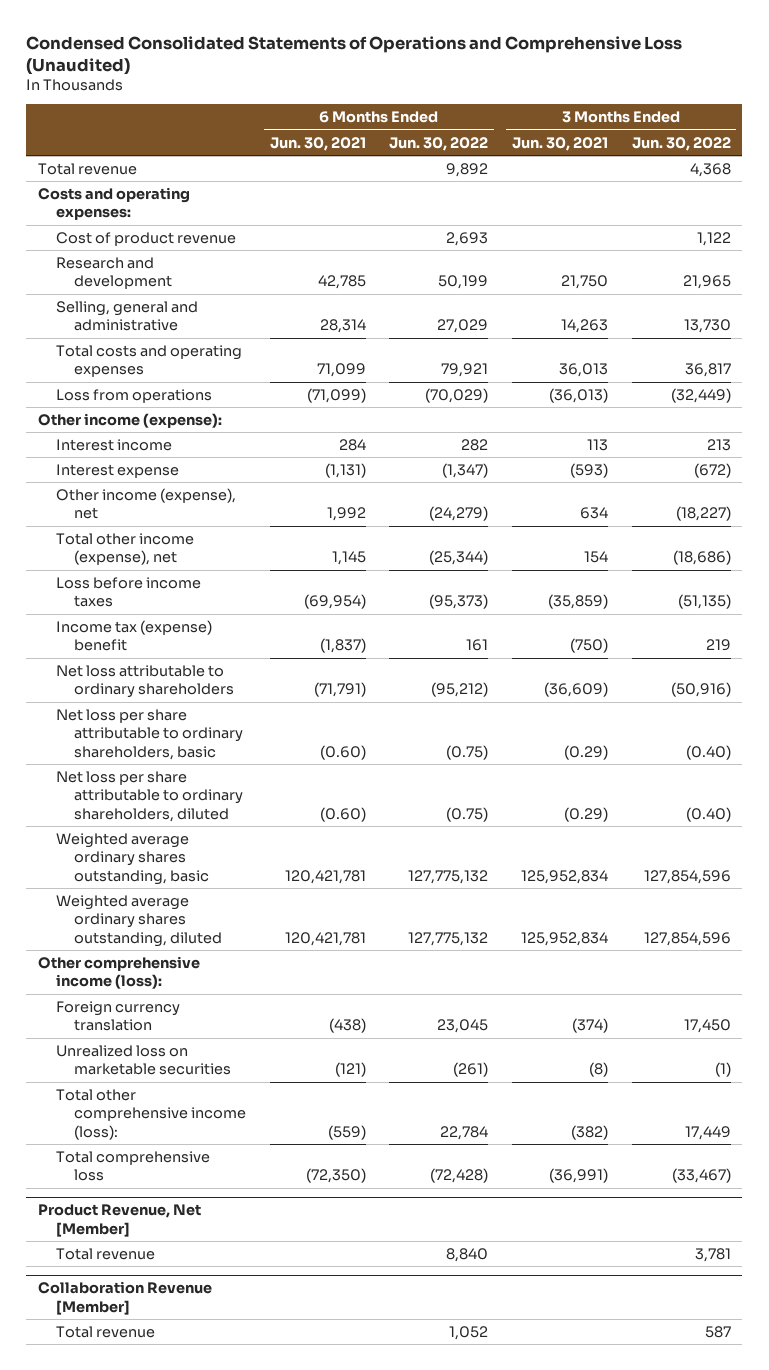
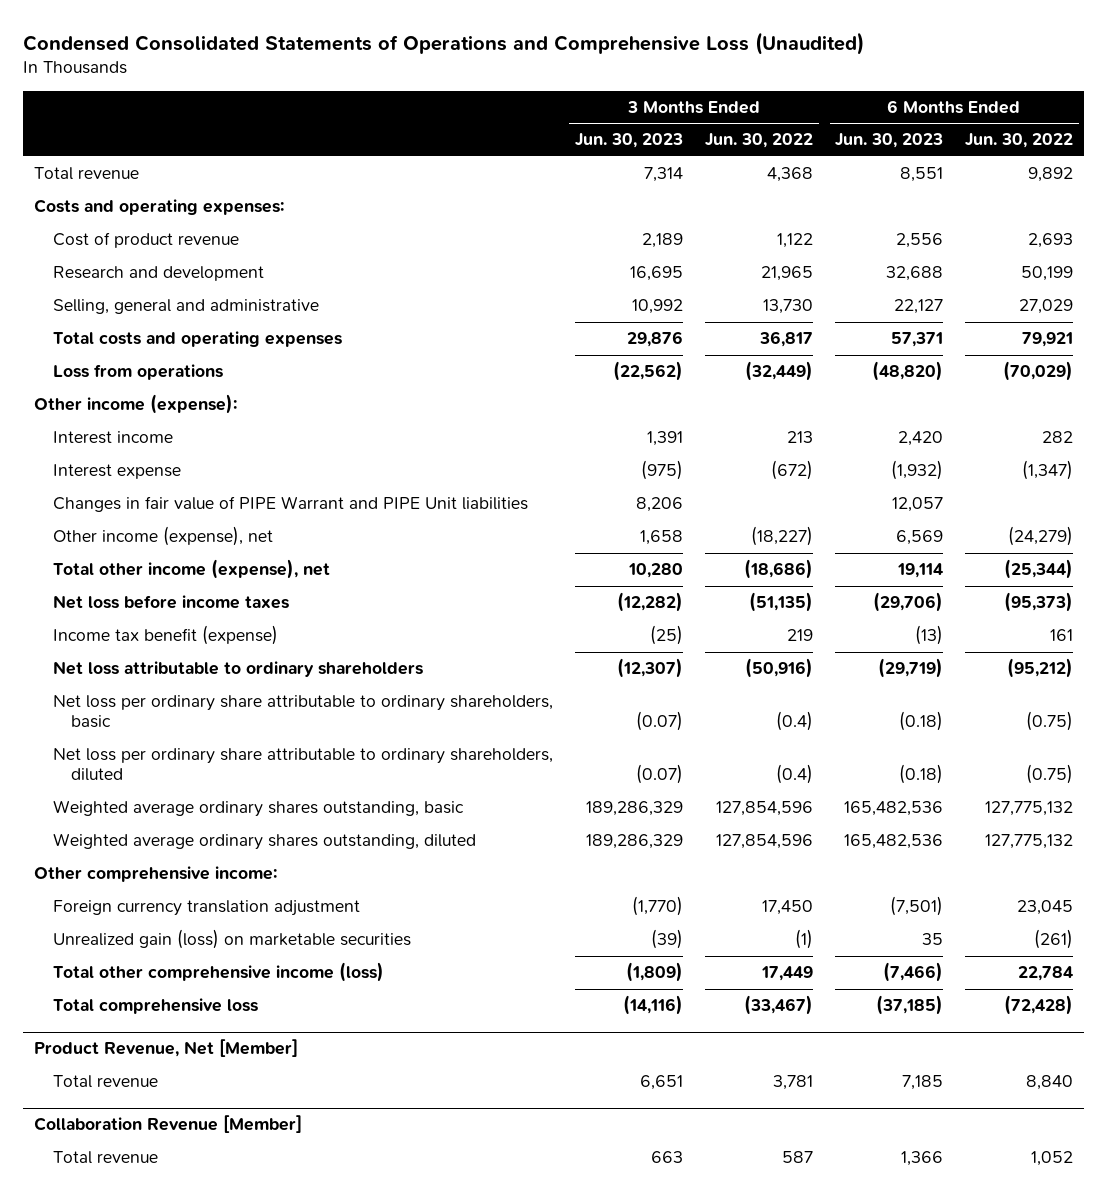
[269,136,366,151] Jun. 30, 2021 -> none
[511,136,608,151] Jun. 30, 2021 -> none
none -> [574,133,683,149] Jun. 30, 2023
none -> [835,133,944,149] Jun. 30, 2023
none -> [52,496,528,513] Changes in fair value of PIPE Warrant and PIPE Unit liabilities
[56,576,202,608] Loss before income taxes -> [52,595,289,610] Net loss before income taxes
[56,619,213,652] Income tax (expense) benefit -> [52,625,278,646] Income tax benefit (expense)
[56,708,244,760] Net loss per share attributable to ordinary shareholders, basic -> [52,695,553,729] Net loss per ordinary share attributable to ordinary shareholders, basic
[685,744,731,760] (0.40) -> [776,711,814,732] (0.4)
[56,770,244,822] Net loss per share attributable to ordinary shareholders, diluted -> [52,748,553,782] Net loss per ordinary share attributable to ordinary shareholders, diluted
[685,806,731,822] (0.40) -> [776,764,814,785] (0.4)
[38,955,201,990] Other comprehensive income (loss): -> [34,866,278,883] Other comprehensive income:
[56,1000,181,1032] Foreign currency translation -> [52,900,360,917] Foreign currency translation adjustment
[56,1044,232,1076] Unrealized loss on marketable securities -> [52,929,411,950] Unrealized gain (loss) on marketable securities
[56,1088,247,1140] Total other comprehensive income (loss): -> [52,962,384,983] Total other comprehensive income (loss)

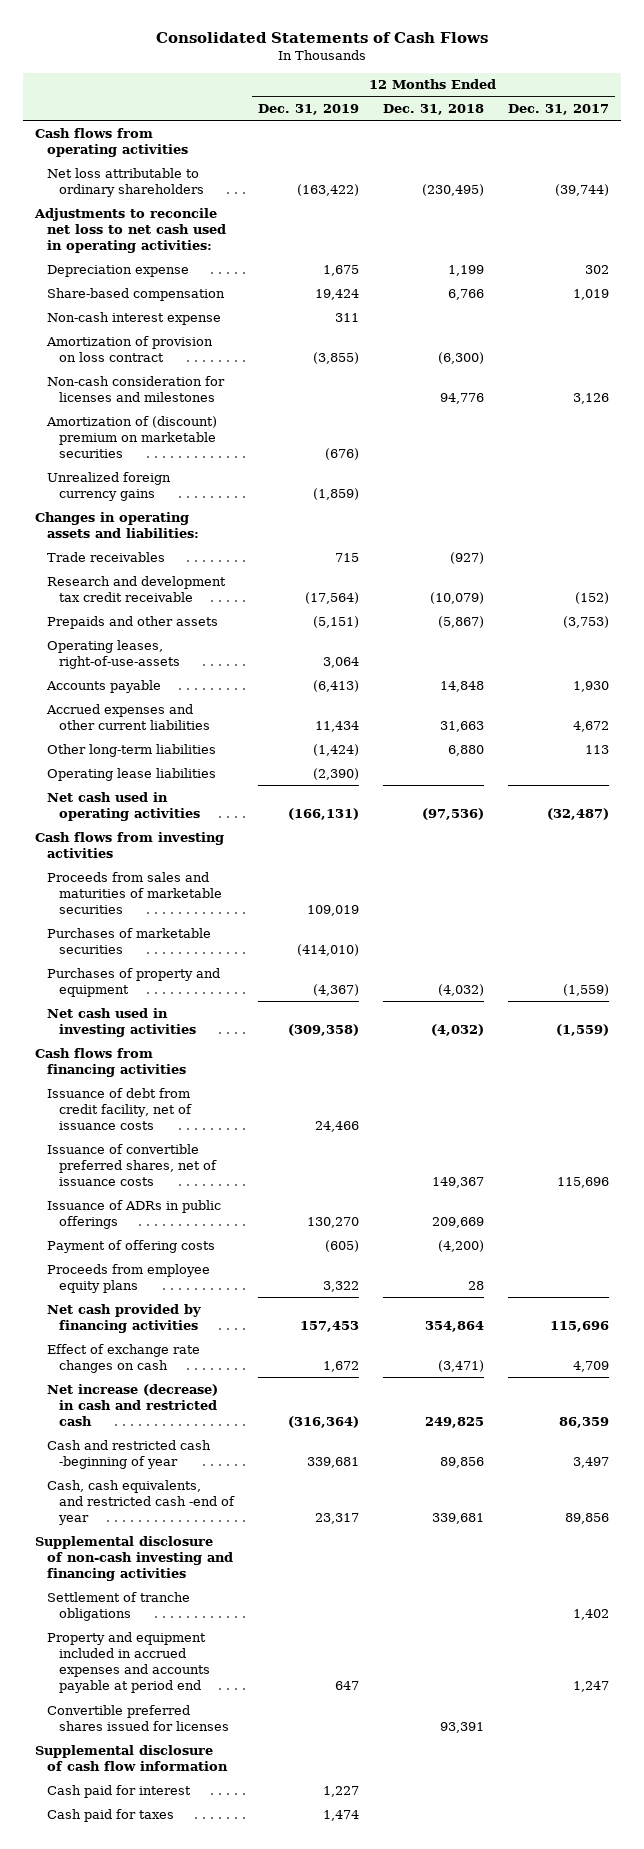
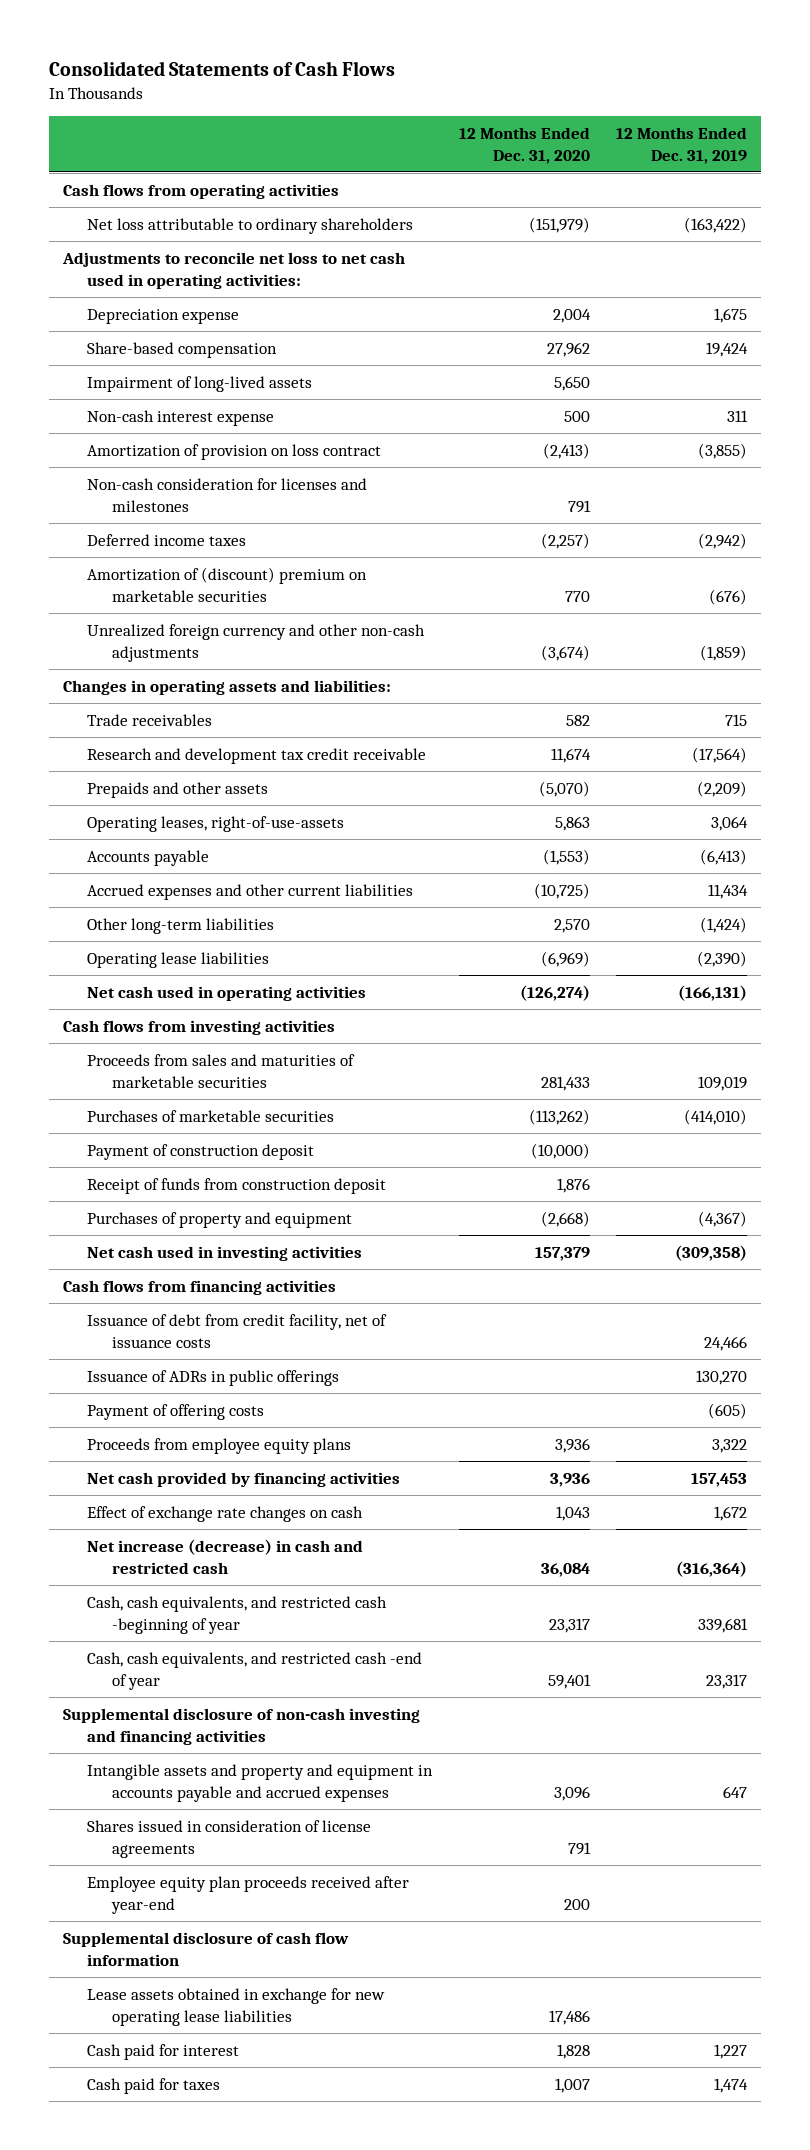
[382,104,484,116] Dec. 31, 2018 -> none
[507,104,609,116] Dec. 31, 2017 -> none
none -> [458,126,590,164] 12 Months Ended Dec. 31, 2020
none -> [87,375,313,392] Impairment of long-lived assets
none -> [87,533,247,546] Deferred income taxes
[47,471,172,501] Unrealized foreign currency gains -> [87,623,426,662] Unrealized foreign currency and other non-cash adjustments
[312,615,359,628] (5,151) -> [697,780,748,797] (2,209)
none -> [87,1143,315,1160] Payment of construction deposit
none -> [87,1177,387,1194] Receipt of funds from construction deposit
[47,1143,217,1187] Issuance of convertible preferred shares, net of issuance costs -> none
[47,1439,212,1469] Cash and restricted cash -beginning of year -> [87,1595,388,1634] Cash, cash equivalents, and restricted cash -beginning of year
[47,1591,191,1621] Settlement of tranche obligations -> none
[47,1704,229,1731] Convertible preferred shares issued for licenses -> none
[47,1631,210,1694] Property and equipment included in accrued expenses and accounts payable at period end -> [87,1763,434,1802] Intangible assets and property and equipment in accounts payable and accrued expenses
none -> [87,1819,372,1858] Shares issued in consideration of license agreements
none -> [87,1875,410,1914] Employee equity plan proceeds received after year-end
none -> [87,1987,386,2026] Lease assets obtained in exchange for new operating lease liabilities

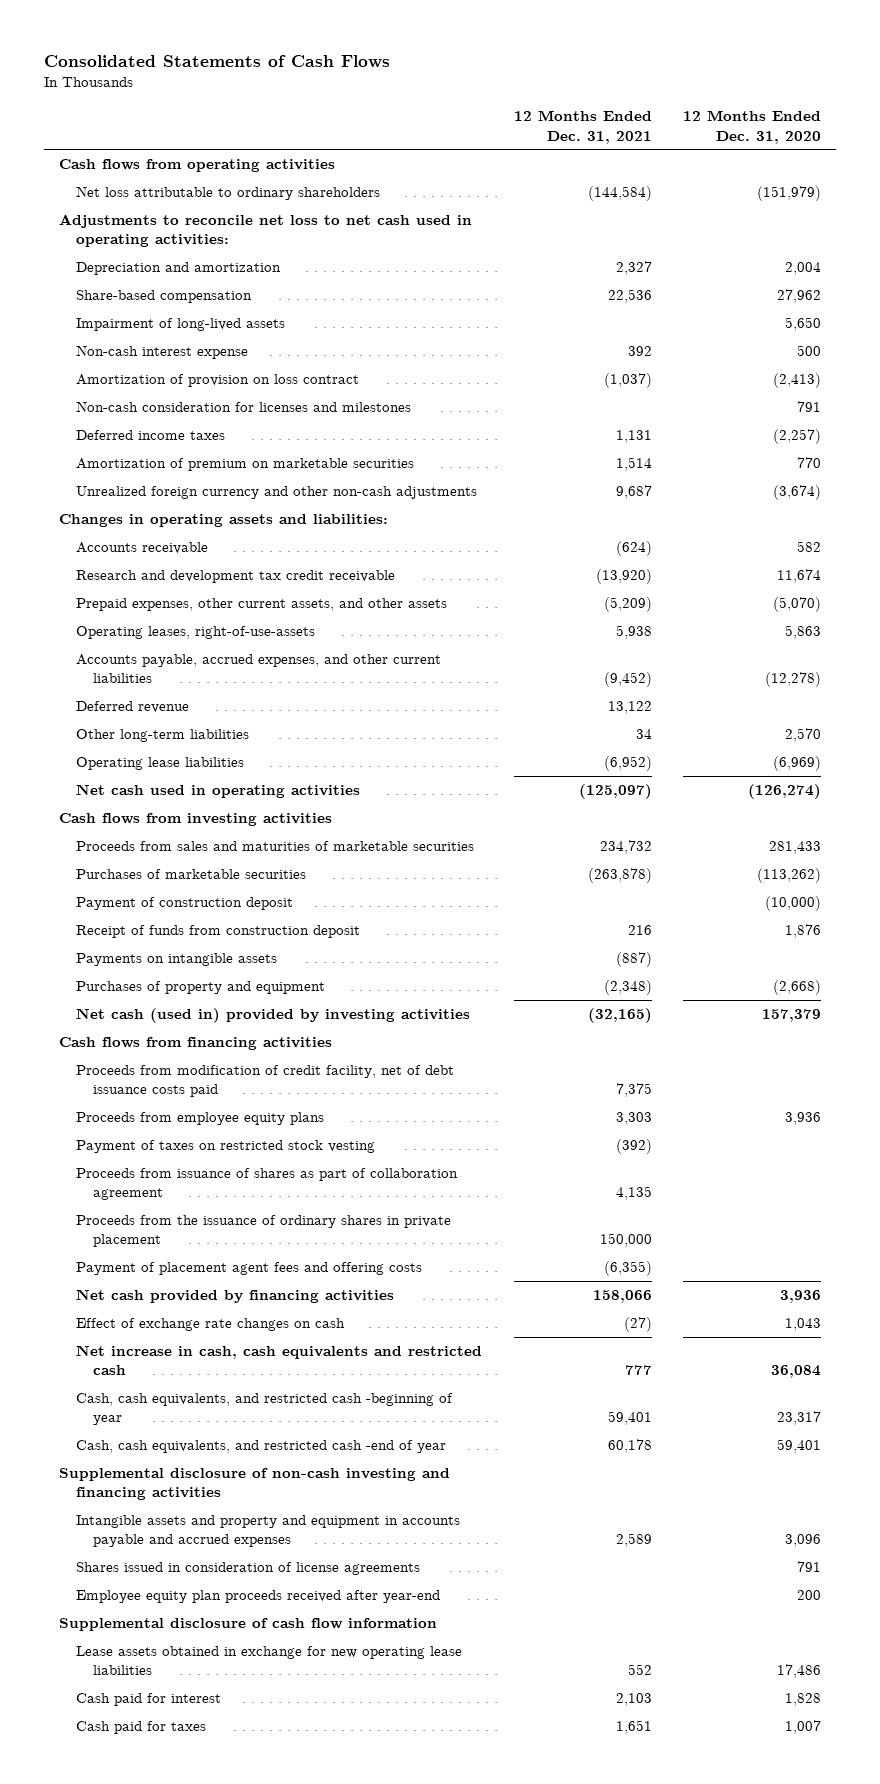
[616,126,748,164] 12 Months Ended Dec. 31, 2019 -> none
none -> [513,110,652,144] 12 Months Ended Dec. 31, 2021
[87,308,240,324] Depreciation expense -> none
none -> [76,262,282,276] Depreciation and amortization
[87,566,368,602] Amortization of (discount) premium on marketable securities -> [76,458,415,472] Amortization of premium on marketable securities
[87,713,213,726] Trade receivables -> [76,542,209,555] Accounts receivable
[87,781,269,798] Prepaids and other assets -> [76,598,448,612] Prepaid expenses, other current assets, and other assets
[87,849,210,866] Accounts payable -> none
[87,883,414,900] Accrued expenses and other current liabilities -> [76,654,442,684] Accounts payable, accrued expenses, and other current liabilities
[533,882,590,899] (10,725) -> [764,672,821,688] (12,278)
none -> [76,701,190,714] Deferred revenue
none -> [76,953,278,967] Payments on intangible assets
[87,1245,363,1261] Net cash used in investing activities -> [76,1008,471,1024] Net cash (used in) provided by investing activities
[87,1369,340,1386] Issuance of ADRs in public offerings -> none
[87,1403,265,1420] Payment of offering costs -> none
[87,1313,388,1348] Issuance of debt from credit facility, net of issuance costs -> [76,1065,455,1098] Proceeds from modification of credit facility, net of debt issuance costs paid
none -> [76,1140,376,1154] Payment of taxes on restricted stock vesting
none -> [76,1168,459,1201] Proceeds from issuance of shares as part of collaboration agreement
none -> [76,1215,452,1248] Proceeds from the issuance of ordinary shares in private placement
none -> [76,1262,423,1276] Payment of placement agent fees and offering costs
[87,1538,364,1574] Net increase (decrease) in cash and restricted cash -> [76,1345,483,1376] Net increase in cash, cash equivalents and restricted cash

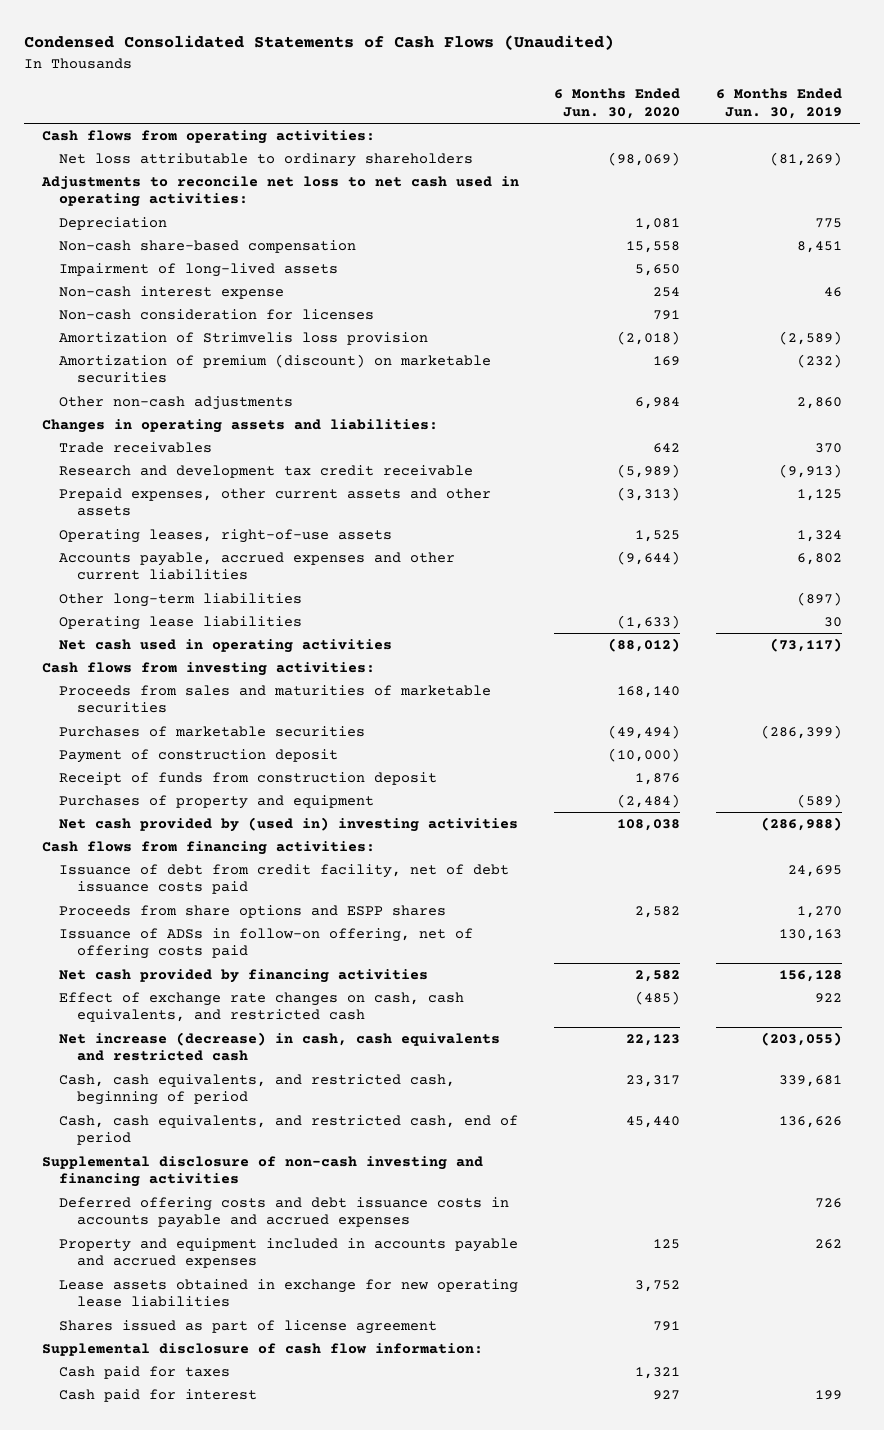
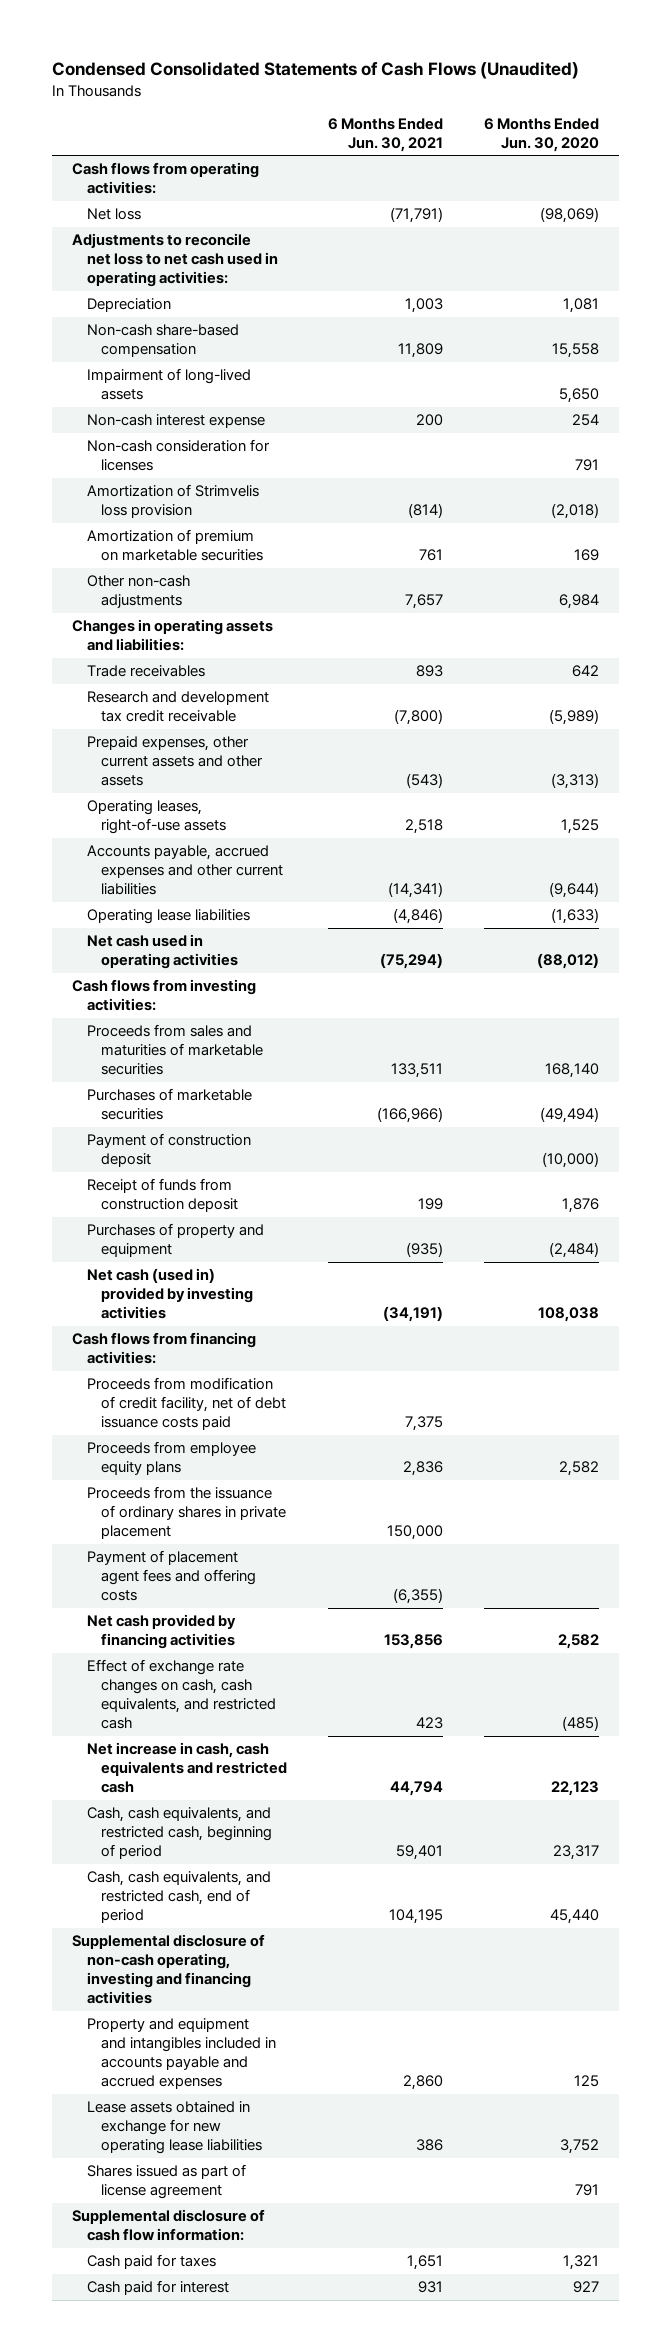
[715,88,842,119] 6 Months Ended Jun. 30, 2019 -> none
none -> [328,117,444,152] 6 Months Ended Jun. 30, 2021
[59,152,474,167] Net loss attributable to ordinary shareholders -> [86,208,141,221] Net loss
[59,353,492,384] Amortization of premium (discount) on marketable securities -> [86,529,264,562] Amortization of premium on marketable securities
[59,592,303,607] Other long-term liabilities -> none
[59,816,519,832] Net cash provided by (used in) investing activities -> [86,1268,254,1320] Net cash (used in) provided by investing activities
[59,927,474,960] Issuance of ADSs in follow-on offering, net of offering costs paid -> none
[59,863,510,895] Issuance of debt from credit facility, net of debt issuance costs paid -> [86,1377,287,1431] Proceeds from modification of credit facility, net of debt issuance costs paid
[59,904,447,918] Proceeds from share options and ESPP shares -> [86,1441,256,1476] Proceeds from employee equity plans
none -> [86,1486,287,1540] Proceeds from the issuance of ordinary shares in private placement
none -> [86,1550,257,1602] Payment of placement agent fees and offering costs
[59,1031,501,1062] Net increase (decrease) in cash, cash equivalents and restricted cash -> [86,1742,288,1794] Net increase in cash, cash equivalents and restricted cash
[59,1196,510,1229] Deferred offering costs and debt issuance costs in accounts payable and accrued expenses -> none
[41,1155,483,1188] Supplemental disclosure of non-cash investing and financing activities -> [72,1934,266,2005] Supplemental disclosure of non-cash operating, investing and financing activities
[59,1237,519,1269] Property and equipment included in accounts payable and accrued expenses -> [86,2018,277,2090] Property and equipment and intangibles included in accounts payable and accrued expenses

